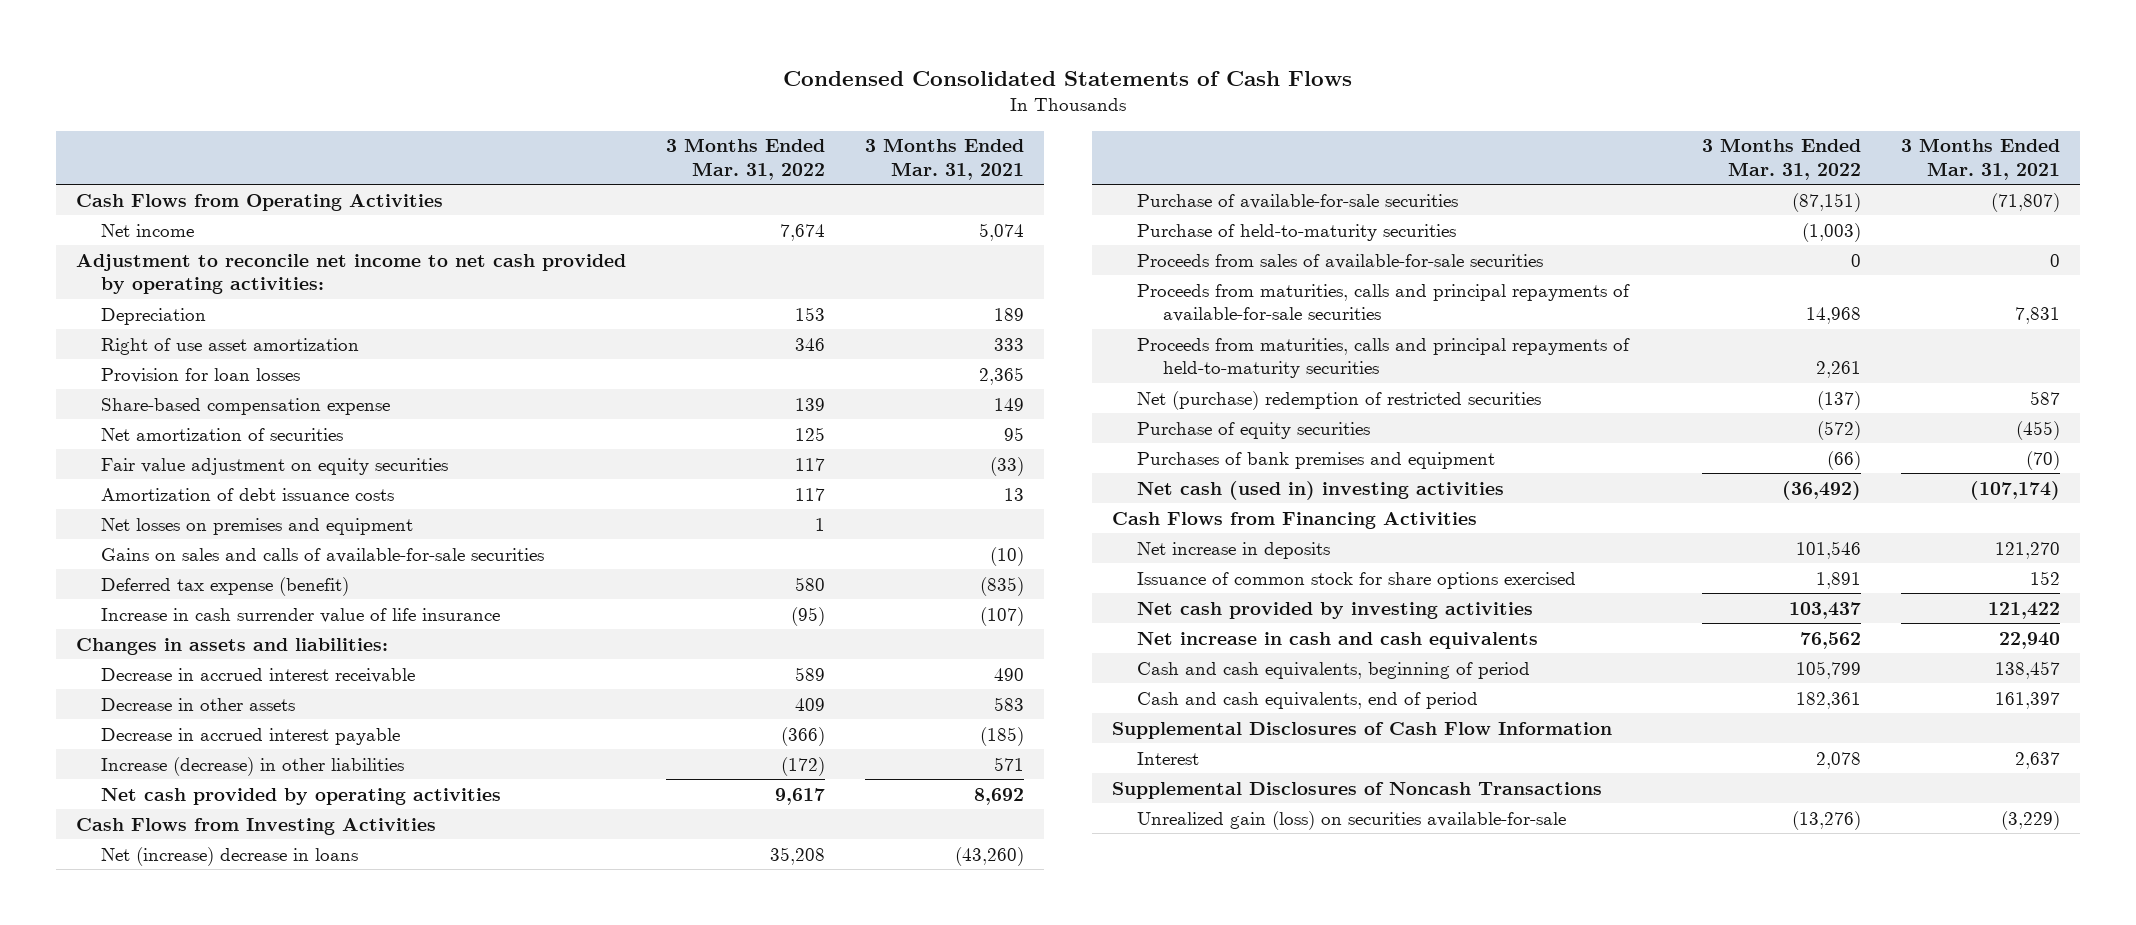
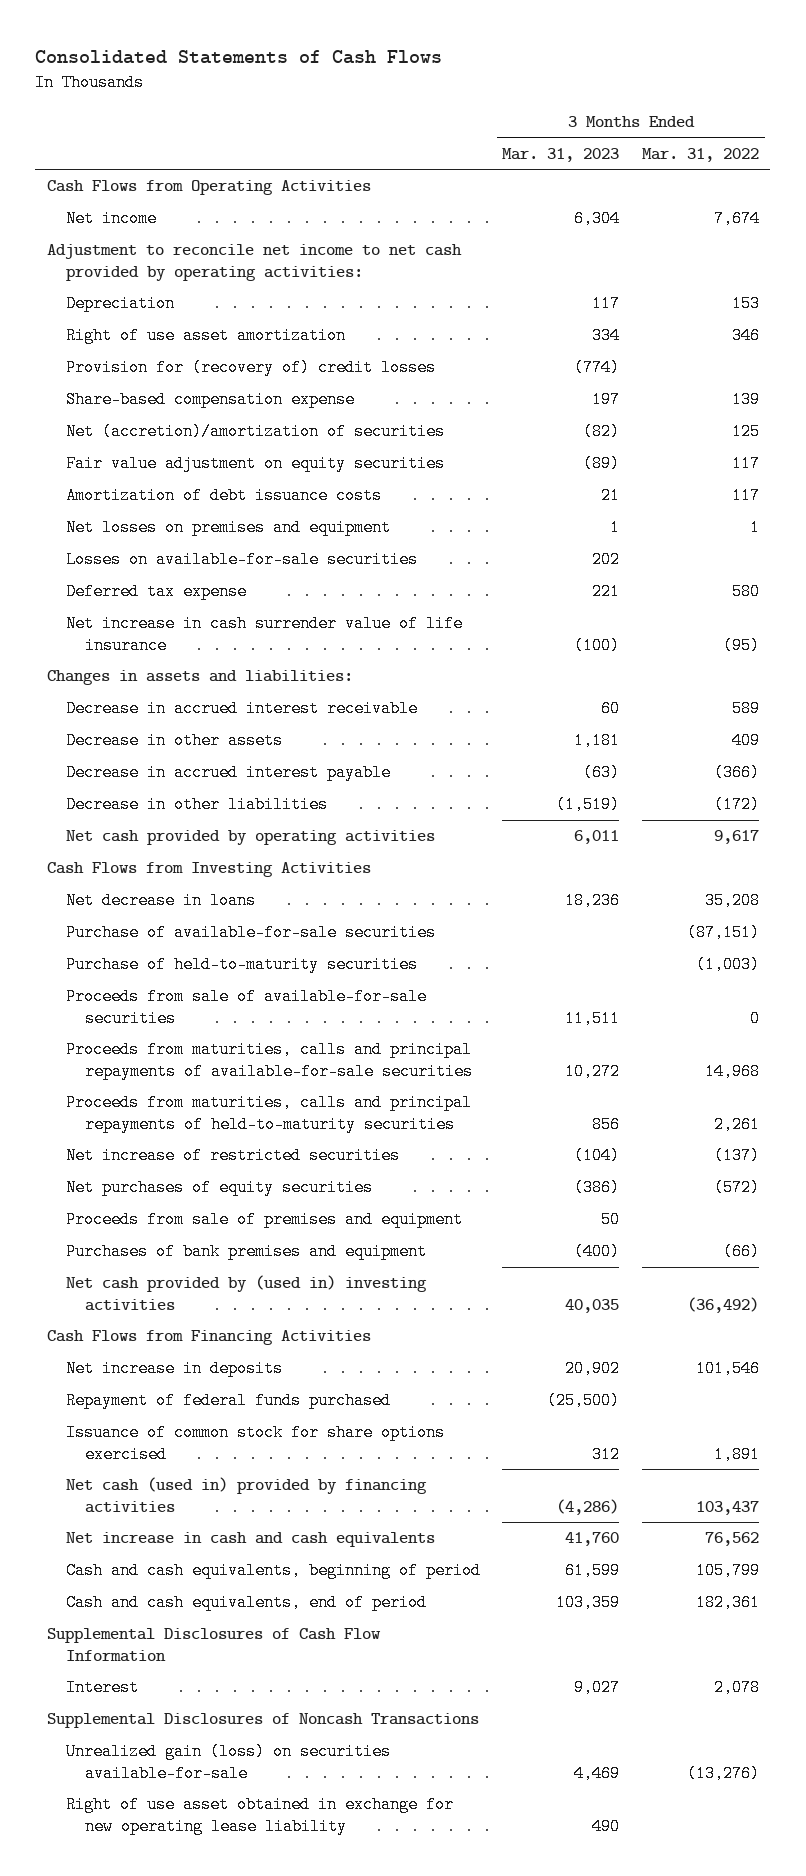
[782,70,1352,86] Condensed Consolidated Statements of Cash Flows -> [35,50,443,65] Consolidated Statements of Cash Flows
[864,138,1024,181] 3 Months Ended Mar. 31, 2021 -> none
none -> [502,147,620,162] Mar. 31, 2023
[101,367,301,383] Provision for loan losses -> [65,359,436,377] Provision for (recovery of) credit losses
[101,427,344,441] Net amortization of securities -> [65,423,445,441] Net (accretion)/amortization of securities
[101,547,545,563] Gains on sales and calls of available-for-sale securities -> [65,551,418,569] Losses on available-for-sale securities
[101,576,350,596] Deferred tax expense (benefit) -> [65,583,247,601] Deferred tax expense
[101,607,501,623] Increase in cash surrender value of life insurance -> [65,615,463,654] Net increase in cash surrender value of life insurance
[101,756,405,776] Increase (decrease) in other liabilities -> [65,796,328,814] Decrease in other liabilities
[101,846,359,866] Net (increase) decrease in loans -> [65,892,256,910] Net decrease in loans
[1137,253,1544,269] Proceeds from sales of available-for-sale securities -> [65,988,427,1027] Proceeds from sale of available-for-sale securities
[1137,390,1542,410] Net (purchase) redemption of restricted securities -> [65,1147,400,1165] Net increase of restricted securities
[1137,421,1371,439] Purchase of equity securities -> [65,1179,373,1197] Net purchases of equity securities
none -> [65,1211,463,1229] Proceeds from sale of premises and equipment
[1137,480,1505,500] Net cash (used in) investing activities -> [65,1275,427,1311] Net cash provided by (used in) investing activities
none -> [65,1392,391,1410] Repayment of federal funds purchased
[1137,601,1534,619] Net cash provided by investing activities -> [65,1477,427,1513] Net cash (used in) provided by financing activities
none -> [65,1796,454,1835] Right of use asset obtained in exchange for new operating lease liability

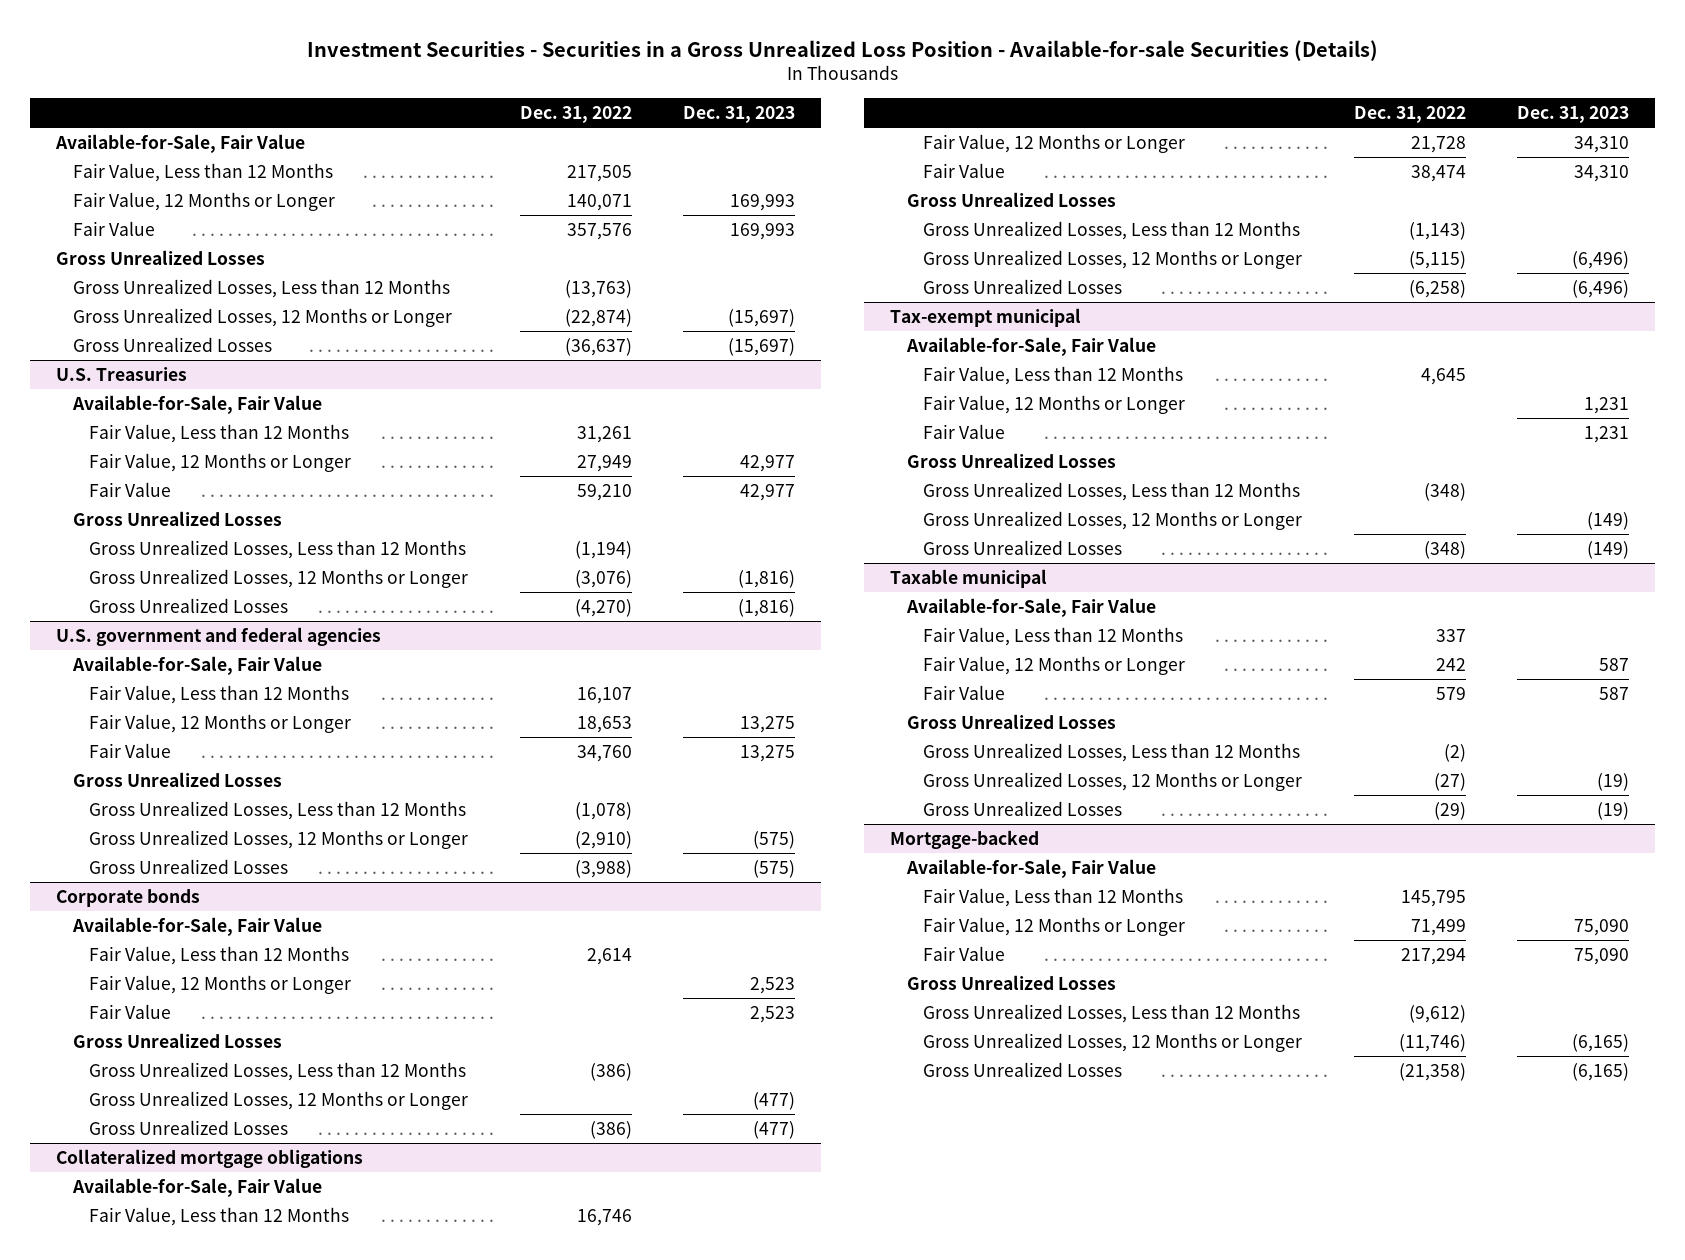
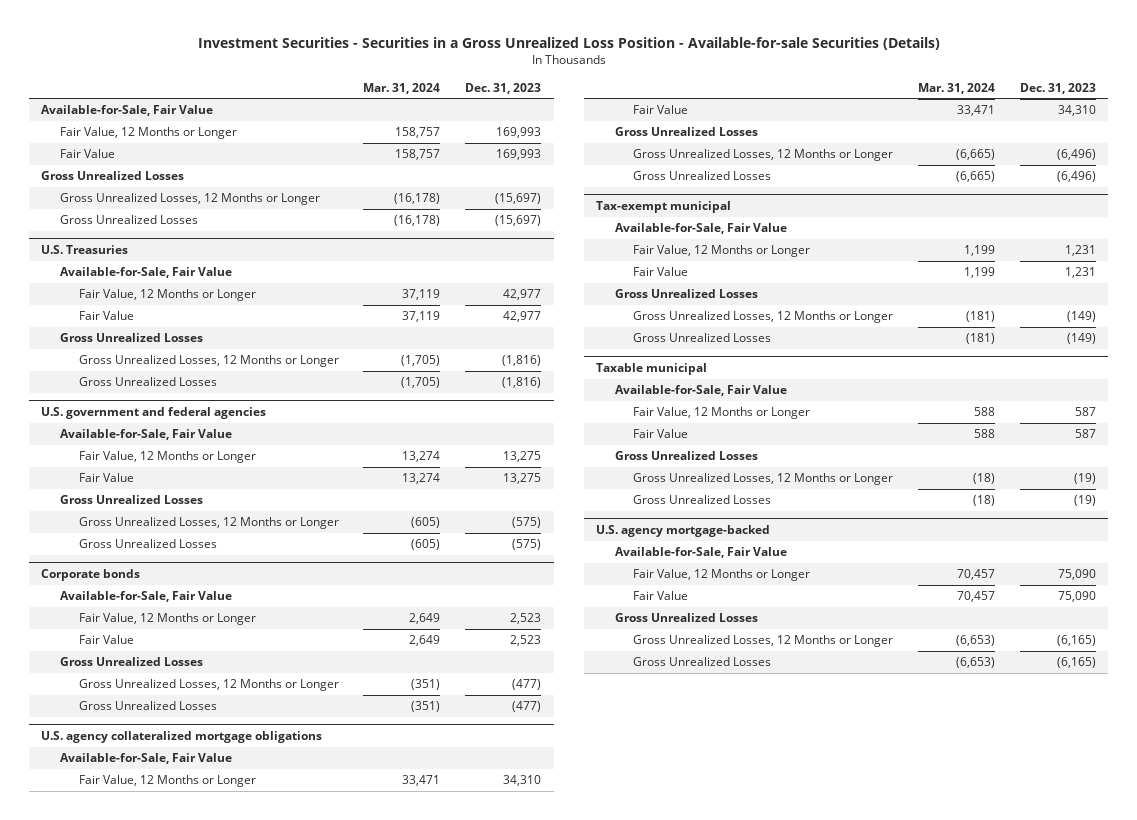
[519,105,632,123] Dec. 31, 2022 -> none
none -> [363,82,441,94] Mar. 31, 2024
[72,163,333,183] Fair Value, Less than 12 Months -> none
[72,279,450,299] Gross Unrealized Losses, Less than 12 Months -> none
[89,424,350,444] Fair Value, Less than 12 Months -> none
[89,540,467,560] Gross Unrealized Losses, Less than 12 Months -> none
[89,685,350,705] Fair Value, Less than 12 Months -> none
[89,801,467,821] Gross Unrealized Losses, Less than 12 Months -> none
[89,946,350,966] Fair Value, Less than 12 Months -> none
[89,1062,467,1082] Gross Unrealized Losses, Less than 12 Months -> none
[55,1149,363,1169] Collateralized mortgage obligations -> [41,730,323,743] U.S. agency collateralized mortgage obligations
[89,1207,350,1227] Fair Value, Less than 12 Months -> none
[923,221,1301,241] Gross Unrealized Losses, Less than 12 Months -> none
[923,366,1184,386] Fair Value, Less than 12 Months -> none
[923,482,1301,502] Gross Unrealized Losses, Less than 12 Months -> none
[923,627,1184,647] Fair Value, Less than 12 Months -> none
[923,743,1301,763] Gross Unrealized Losses, Less than 12 Months -> none
[889,830,1039,850] Mortgage-backed -> [596,524,771,537] U.S. agency mortgage-backed
[923,888,1184,908] Fair Value, Less than 12 Months -> none
[923,1004,1301,1024] Gross Unrealized Losses, Less than 12 Months -> none

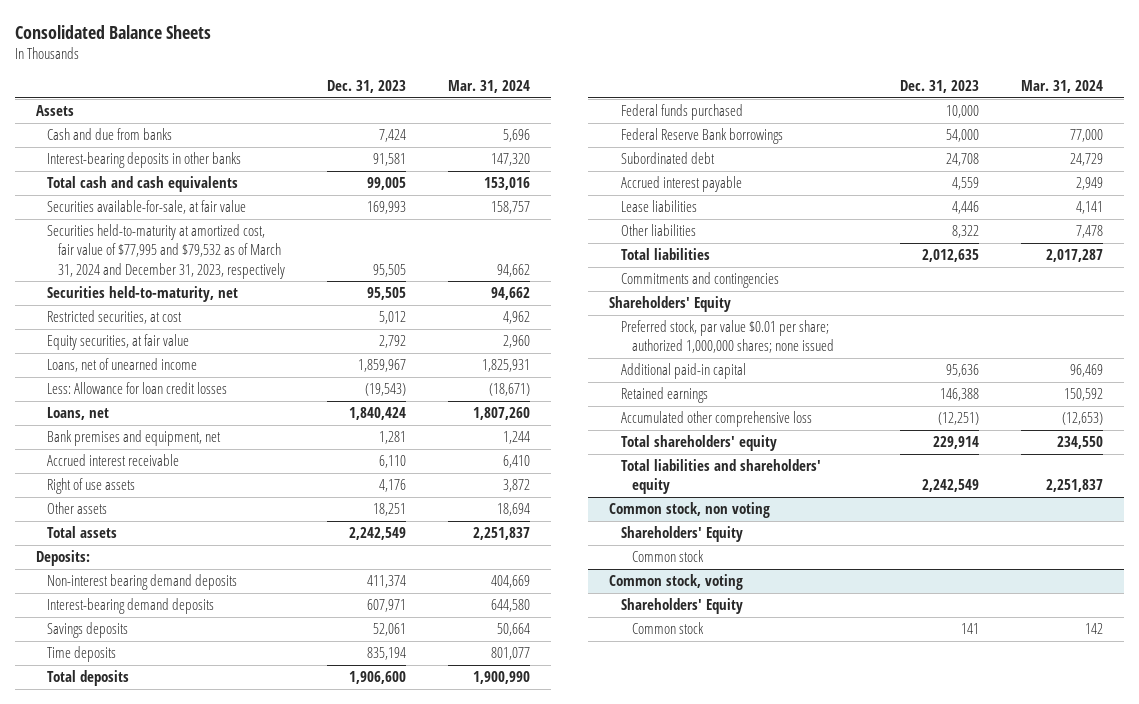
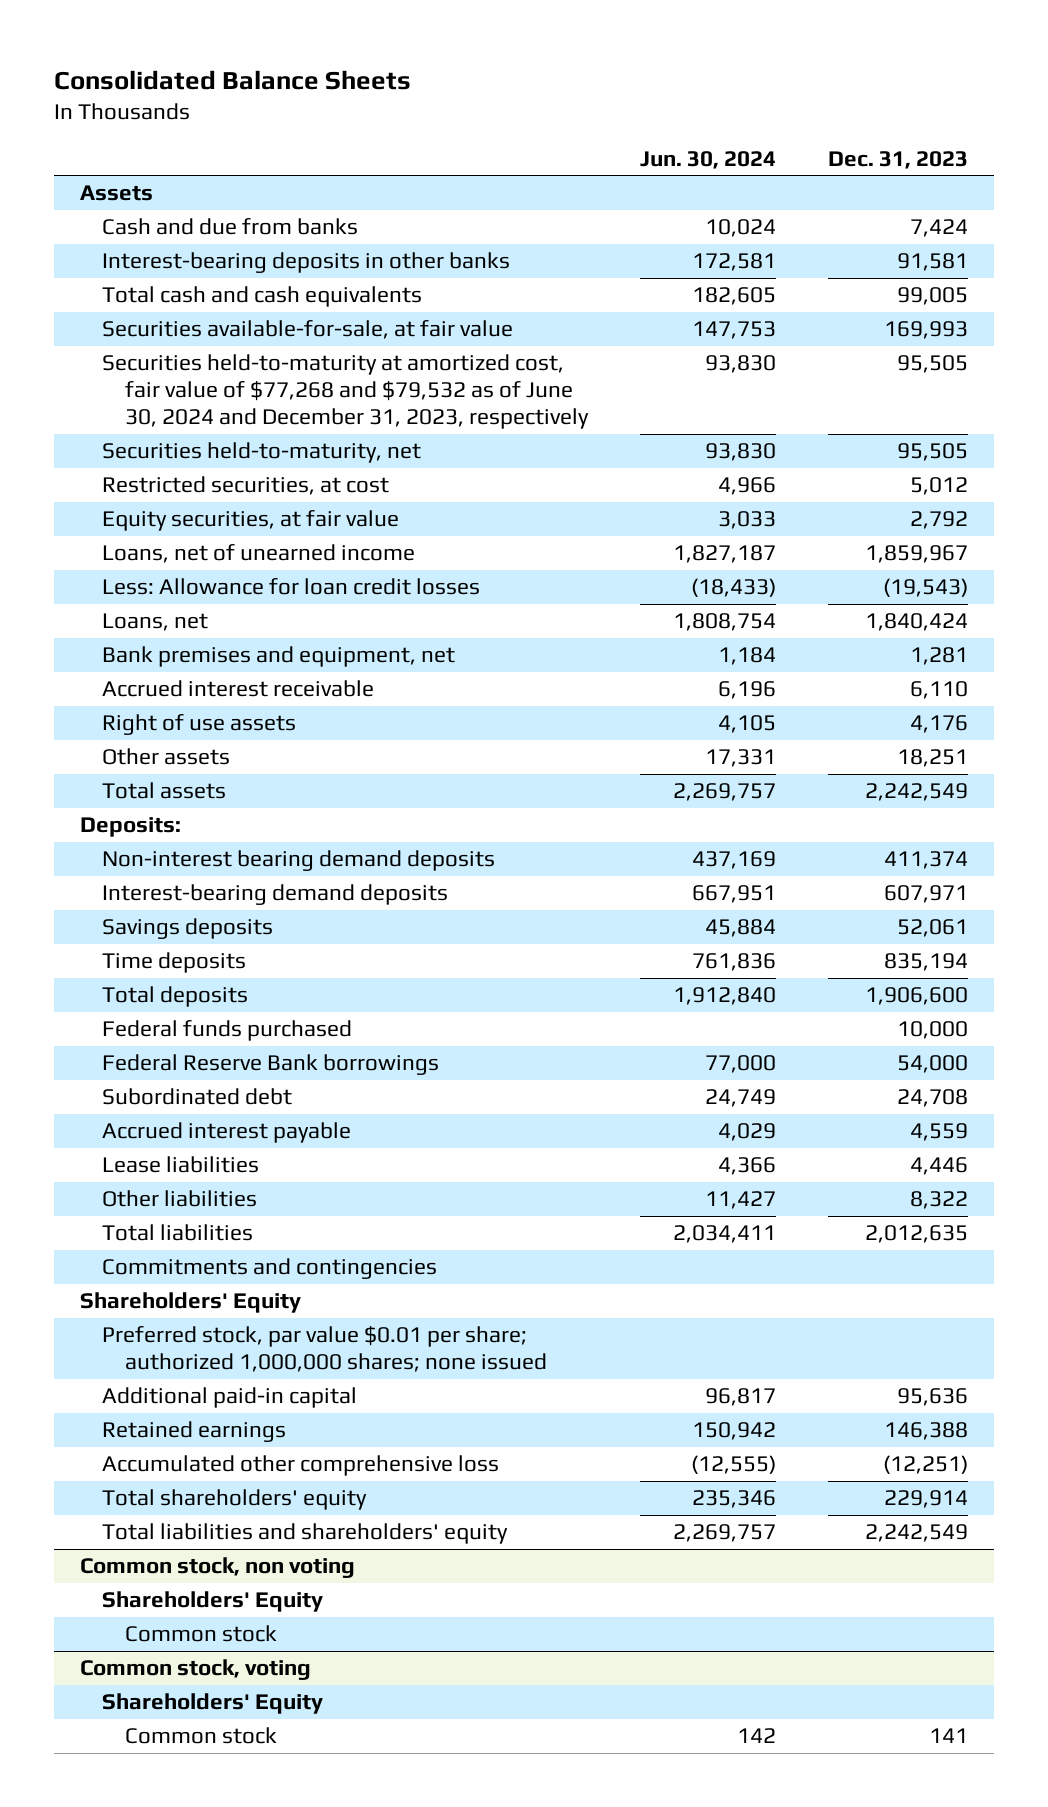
[447,80,530,94] Mar. 31, 2024 -> none
none -> [639,150,776,169] Jun. 30, 2024
[47,224,286,279] Securities held-to-maturity at amortized cost, fair value of $77,995 and $79,532 as of March 31, 2024 and December 31, 2023, respectively -> [102,354,589,430] Securities held-to-maturity at amortized cost, fair value of $77,268 and $79,532 as of June 30, 2024 and December 31, 2023, respectively

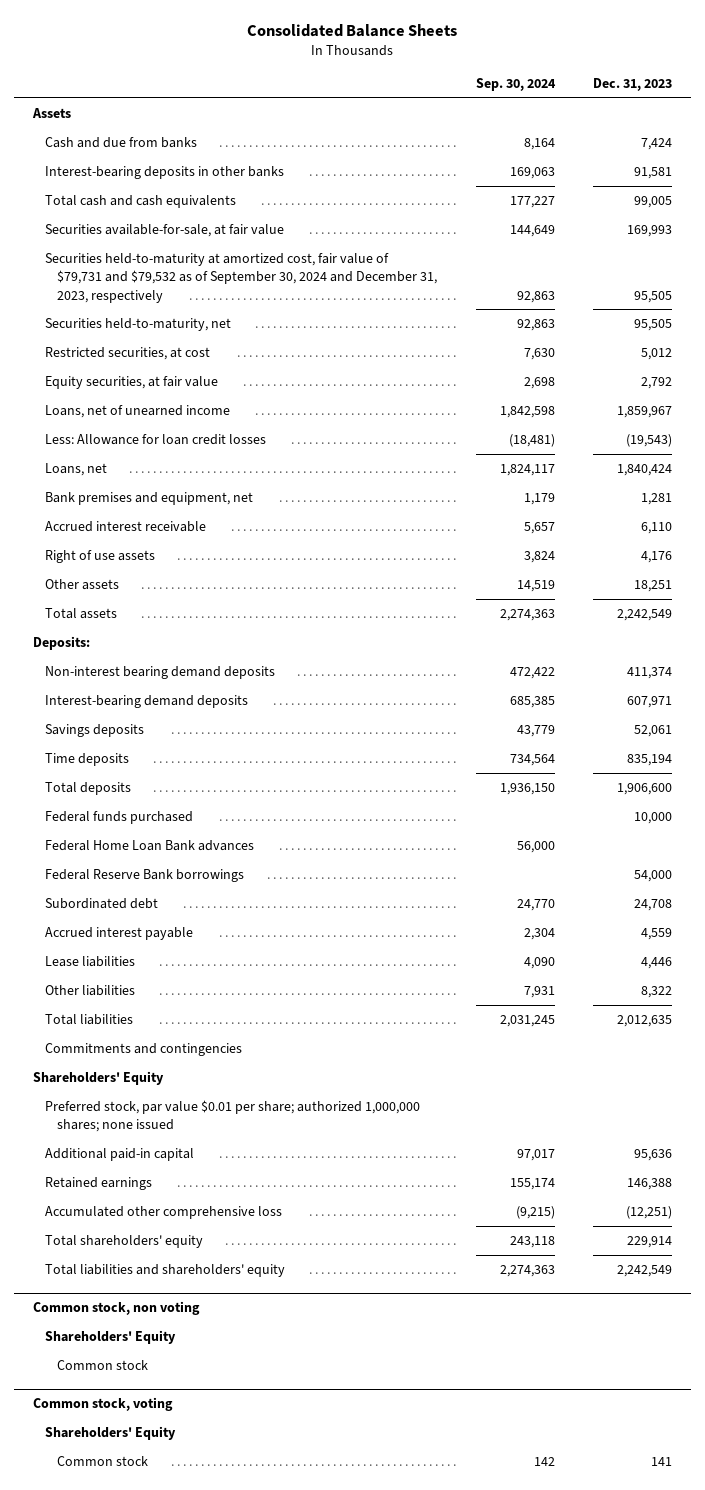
[639,150,776,169] Jun. 30, 2024 -> none
none -> [475,77,556,91] Sep. 30, 2024
[102,354,589,430] Securities held-to-maturity at amortized cost, fair value of $77,268 and $79,532 as of June 30, 2024 and December 31, 2023, respectively -> [45,253,438,303] Securities held-to-maturity at amortized cost, fair value of $79,731 and $79,532 as of September 30, 2024 and December 31, 2023, respectively
none -> [45,840,255,852] Federal Home Loan Bank advances

